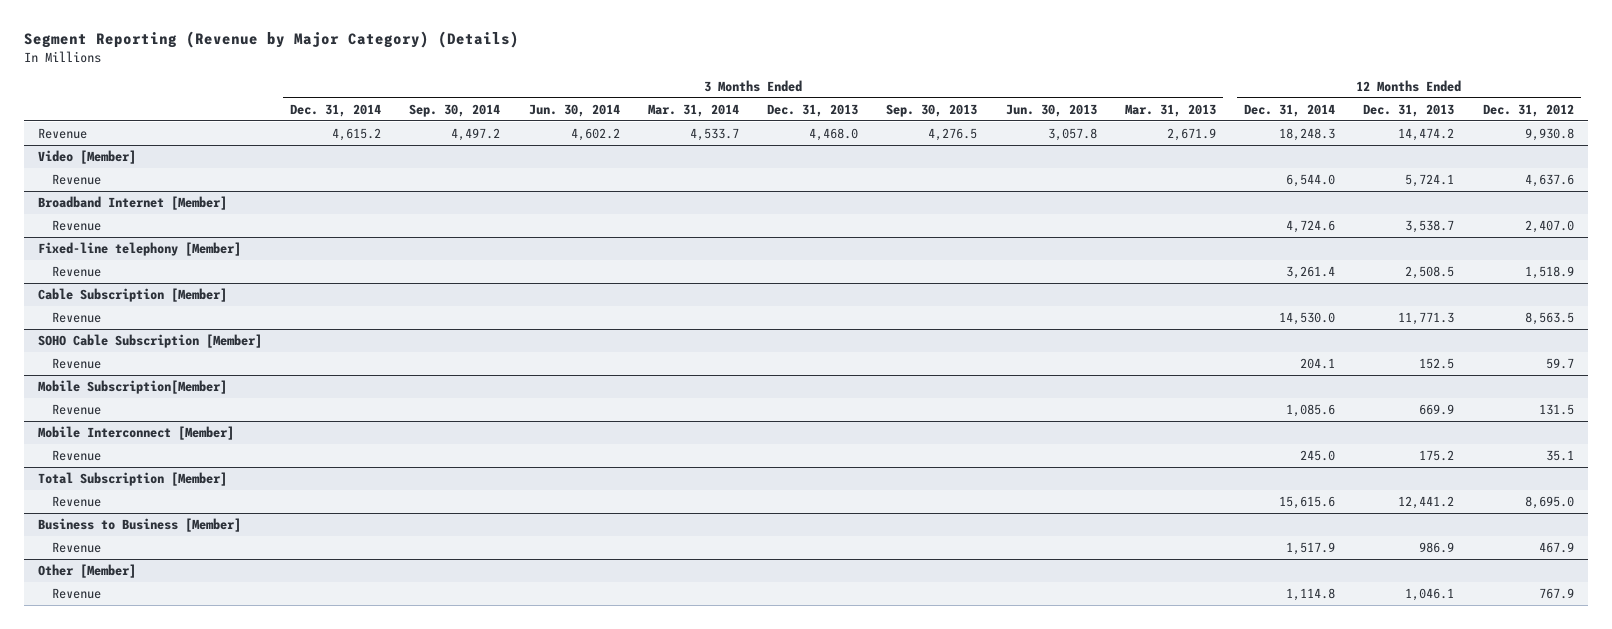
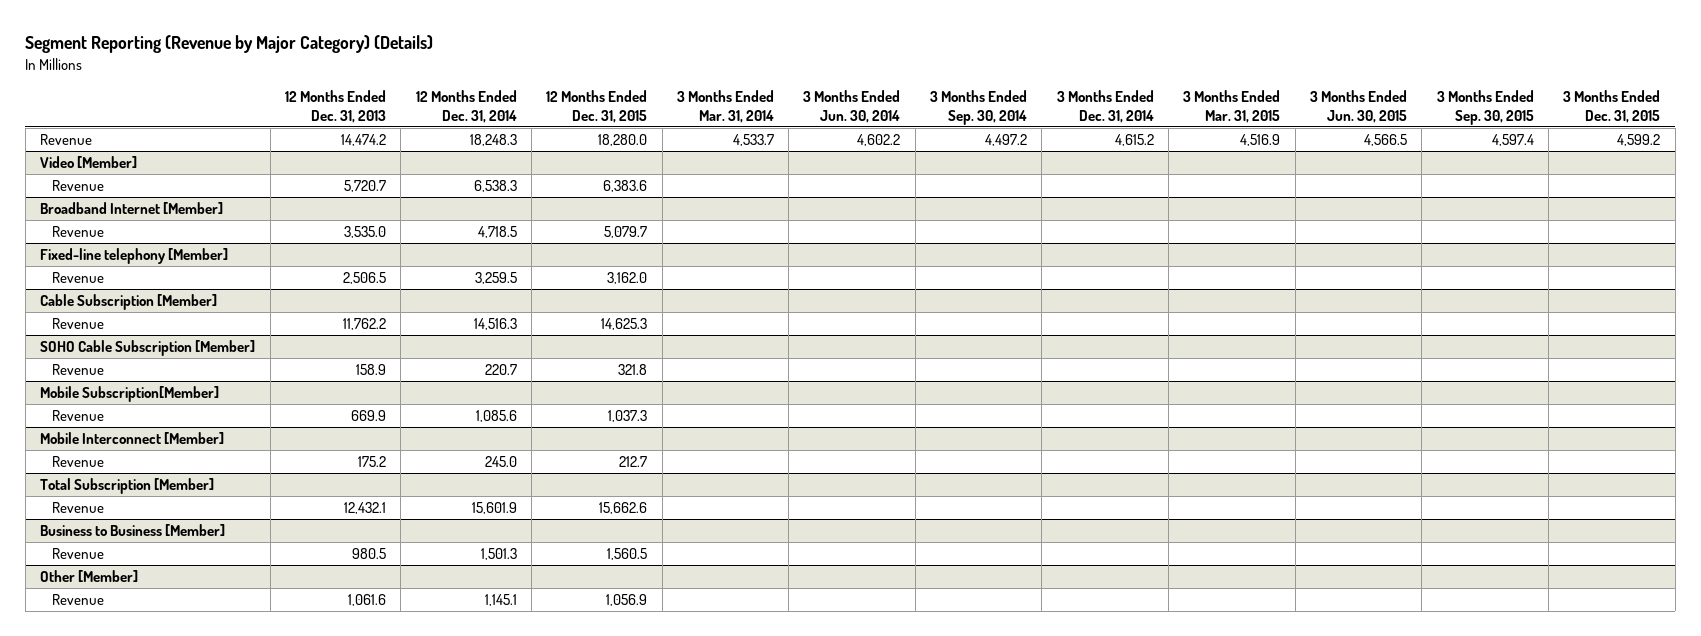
[767,103,859,117] Dec. 31, 2013 -> none
[886,103,978,117] Sep. 30, 2013 -> none
[1005,103,1097,117] Jun. 30, 2013 -> none
[1124,103,1216,117] Mar. 31, 2013 -> none
[1482,103,1574,117] Dec. 31, 2012 -> none
none -> [546,89,648,123] 12 Months Ended Dec. 31, 2015
none -> [1183,89,1281,123] 3 Months Ended Mar. 31, 2015
none -> [1309,89,1407,123] 3 Months Ended Jun. 30, 2015
none -> [1436,89,1534,125] 3 Months Ended Sep. 30, 2015
none -> [1563,89,1661,123] 3 Months Ended Dec. 31, 2015
[1286,174,1336,188] 6,544.0 -> [473,180,517,193] 6,538.3
[1405,174,1455,188] 5,724.1 -> [343,180,386,193] 5,720.7
[1286,220,1336,234] 4,724.6 -> [477,226,517,239] 4,718.5
[1405,220,1455,234] 3,538.7 -> [343,226,386,239] 3,535.0
[1286,266,1336,280] 3,261.4 -> [474,272,517,285] 3,259.5
[1405,266,1455,280] 2,508.5 -> [342,272,386,285] 2,506.5
[1279,312,1336,326] 14,530.0 -> [473,318,517,331] 14,516.3
[1398,312,1455,326] 11,771.3 -> [342,318,386,331] 11,762.2
[1300,358,1336,370] 204.1 -> [484,364,517,376] 220.7
[1419,358,1455,370] 152.5 -> [355,364,386,376] 158.9
[1279,496,1336,510] 15,615.6 -> [471,502,517,515] 15,601.9
[1398,496,1455,510] 12,441.2 -> [343,502,386,515] 12,432.1
[1286,542,1336,556] 1,517.9 -> [480,548,517,561] 1,501.3
[1419,542,1455,554] 986.9 -> [351,548,386,560] 980.5
[1286,588,1336,602] 1,114.8 -> [484,594,517,607] 1,145.1
[1405,588,1455,602] 1,046.1 -> [347,594,386,607] 1,061.6

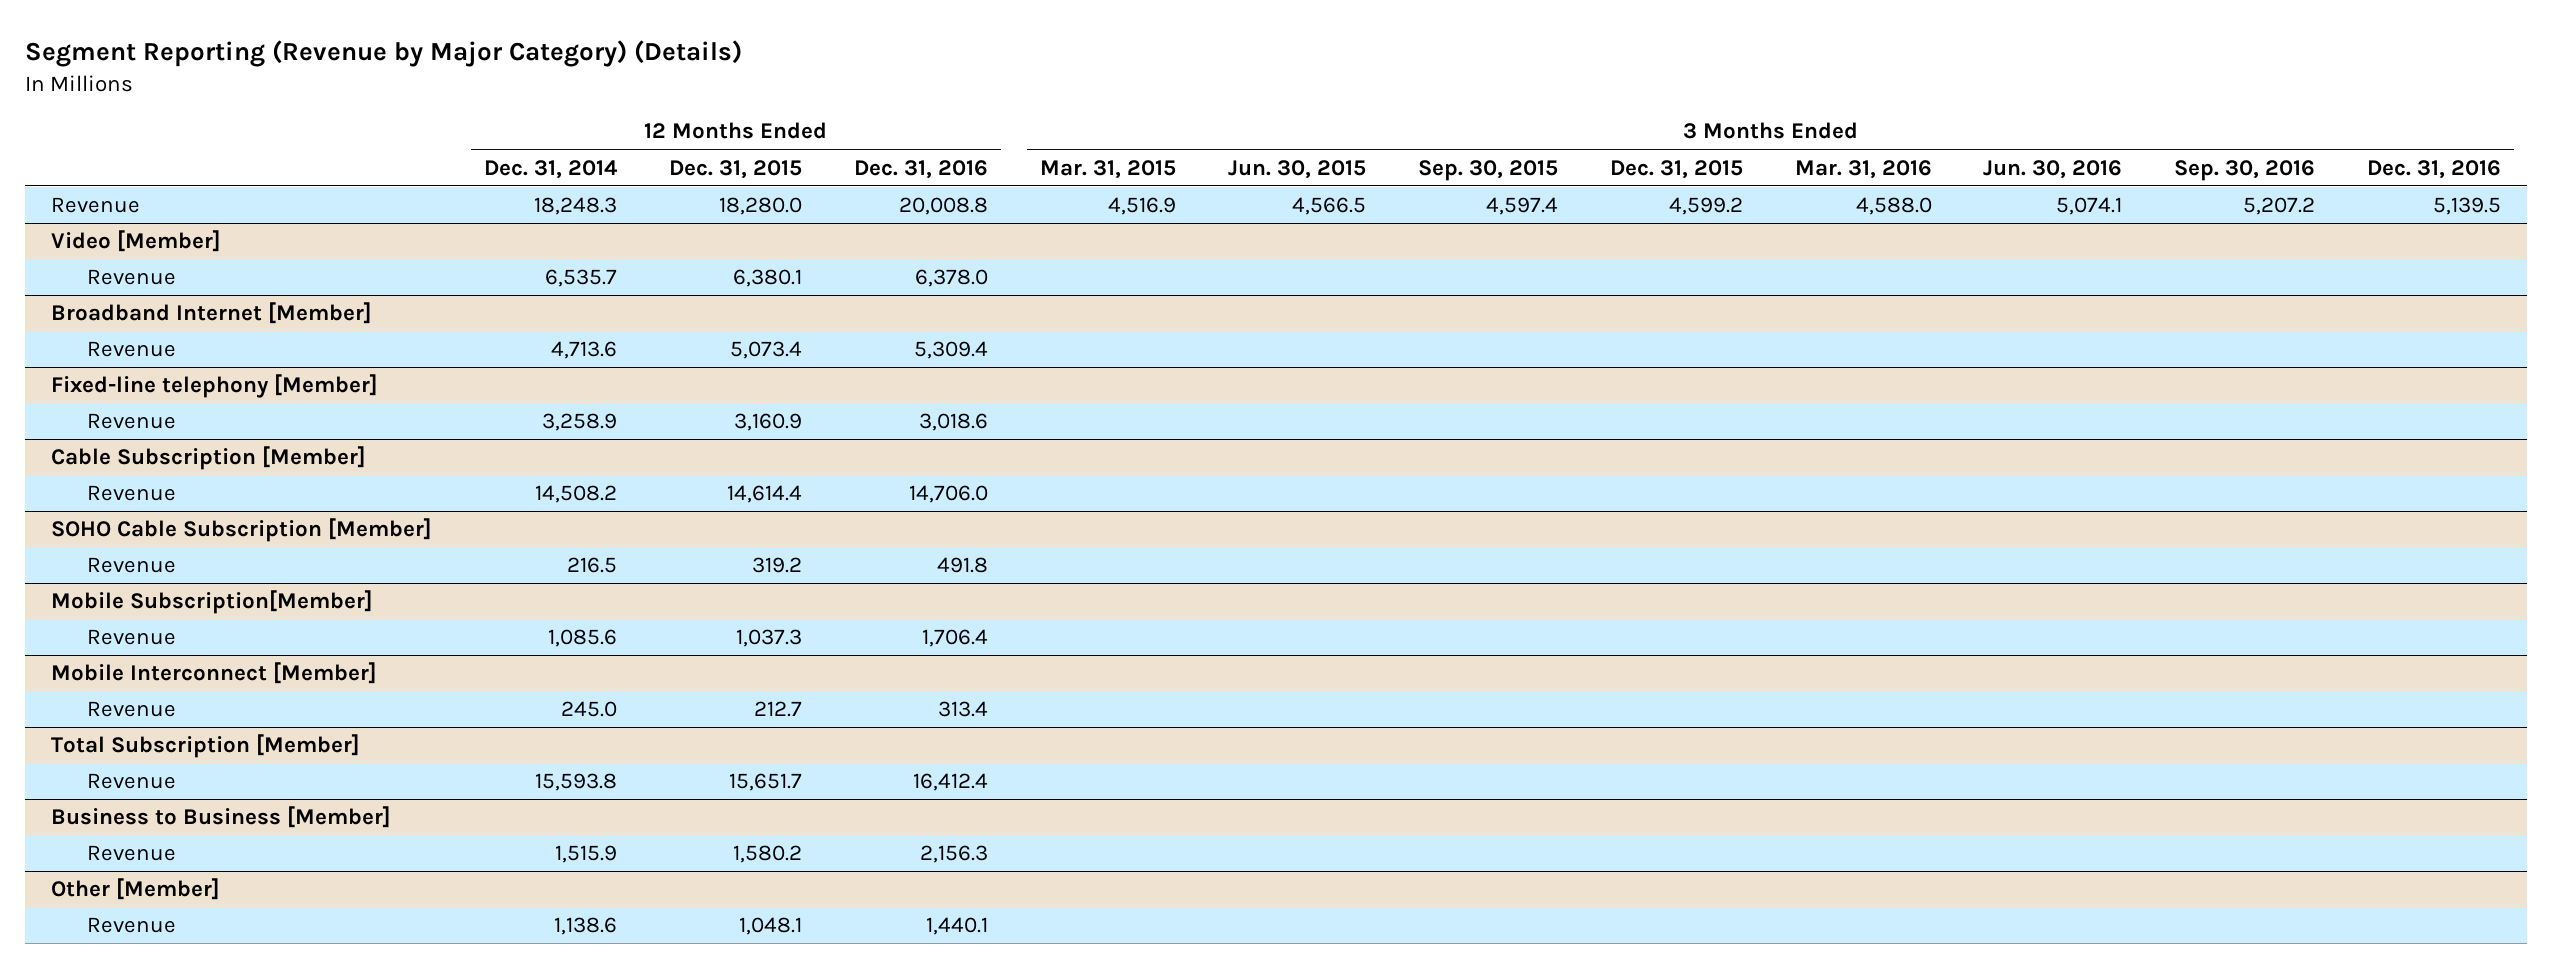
[284,89,386,123] 12 Months Ended Dec. 31, 2013 -> none
[676,89,774,123] 3 Months Ended Mar. 31, 2014 -> none
[803,89,901,123] 3 Months Ended Jun. 30, 2014 -> none
[930,89,1028,125] 3 Months Ended Sep. 30, 2014 -> none
[1056,89,1154,123] 3 Months Ended Dec. 31, 2014 -> none
none -> [853,159,988,179] Dec. 31, 2016
none -> [1794,159,1932,179] Mar. 31, 2016
none -> [1983,159,2123,179] Jun. 30, 2016
none -> [2174,159,2316,181] Sep. 30, 2016
none -> [2367,159,2502,179] Dec. 31, 2016
[473,180,517,193] 6,538.3 -> [545,269,618,288] 6,535.7
[603,180,648,193] 6,383.6 -> [733,269,803,288] 6,380.1
[477,226,517,239] 4,718.5 -> [551,341,618,360] 4,713.6
[604,226,648,239] 5,079.7 -> [730,341,803,360] 5,073.4
[474,272,517,285] 3,259.5 -> [542,413,618,432] 3,258.9
[607,272,648,285] 3,162.0 -> [734,413,803,432] 3,160.9
[473,318,517,331] 14,516.3 -> [535,485,618,504] 14,508.2
[601,318,648,331] 14,625.3 -> [727,485,803,504] 14,614.4
[484,364,517,376] 220.7 -> [567,557,618,574] 216.5
[618,364,648,376] 321.8 -> [752,557,803,574] 319.2
[471,502,517,515] 15,601.9 -> [535,773,618,792] 15,593.8
[599,502,648,515] 15,662.6 -> [729,773,803,792] 15,651.7
[480,548,517,561] 1,501.3 -> [555,845,618,864] 1,515.9
[607,548,648,561] 1,560.5 -> [733,845,803,864] 1,580.2
[484,594,517,607] 1,145.1 -> [554,917,618,936] 1,138.6
[606,594,648,607] 1,056.9 -> [739,917,803,936] 1,048.1

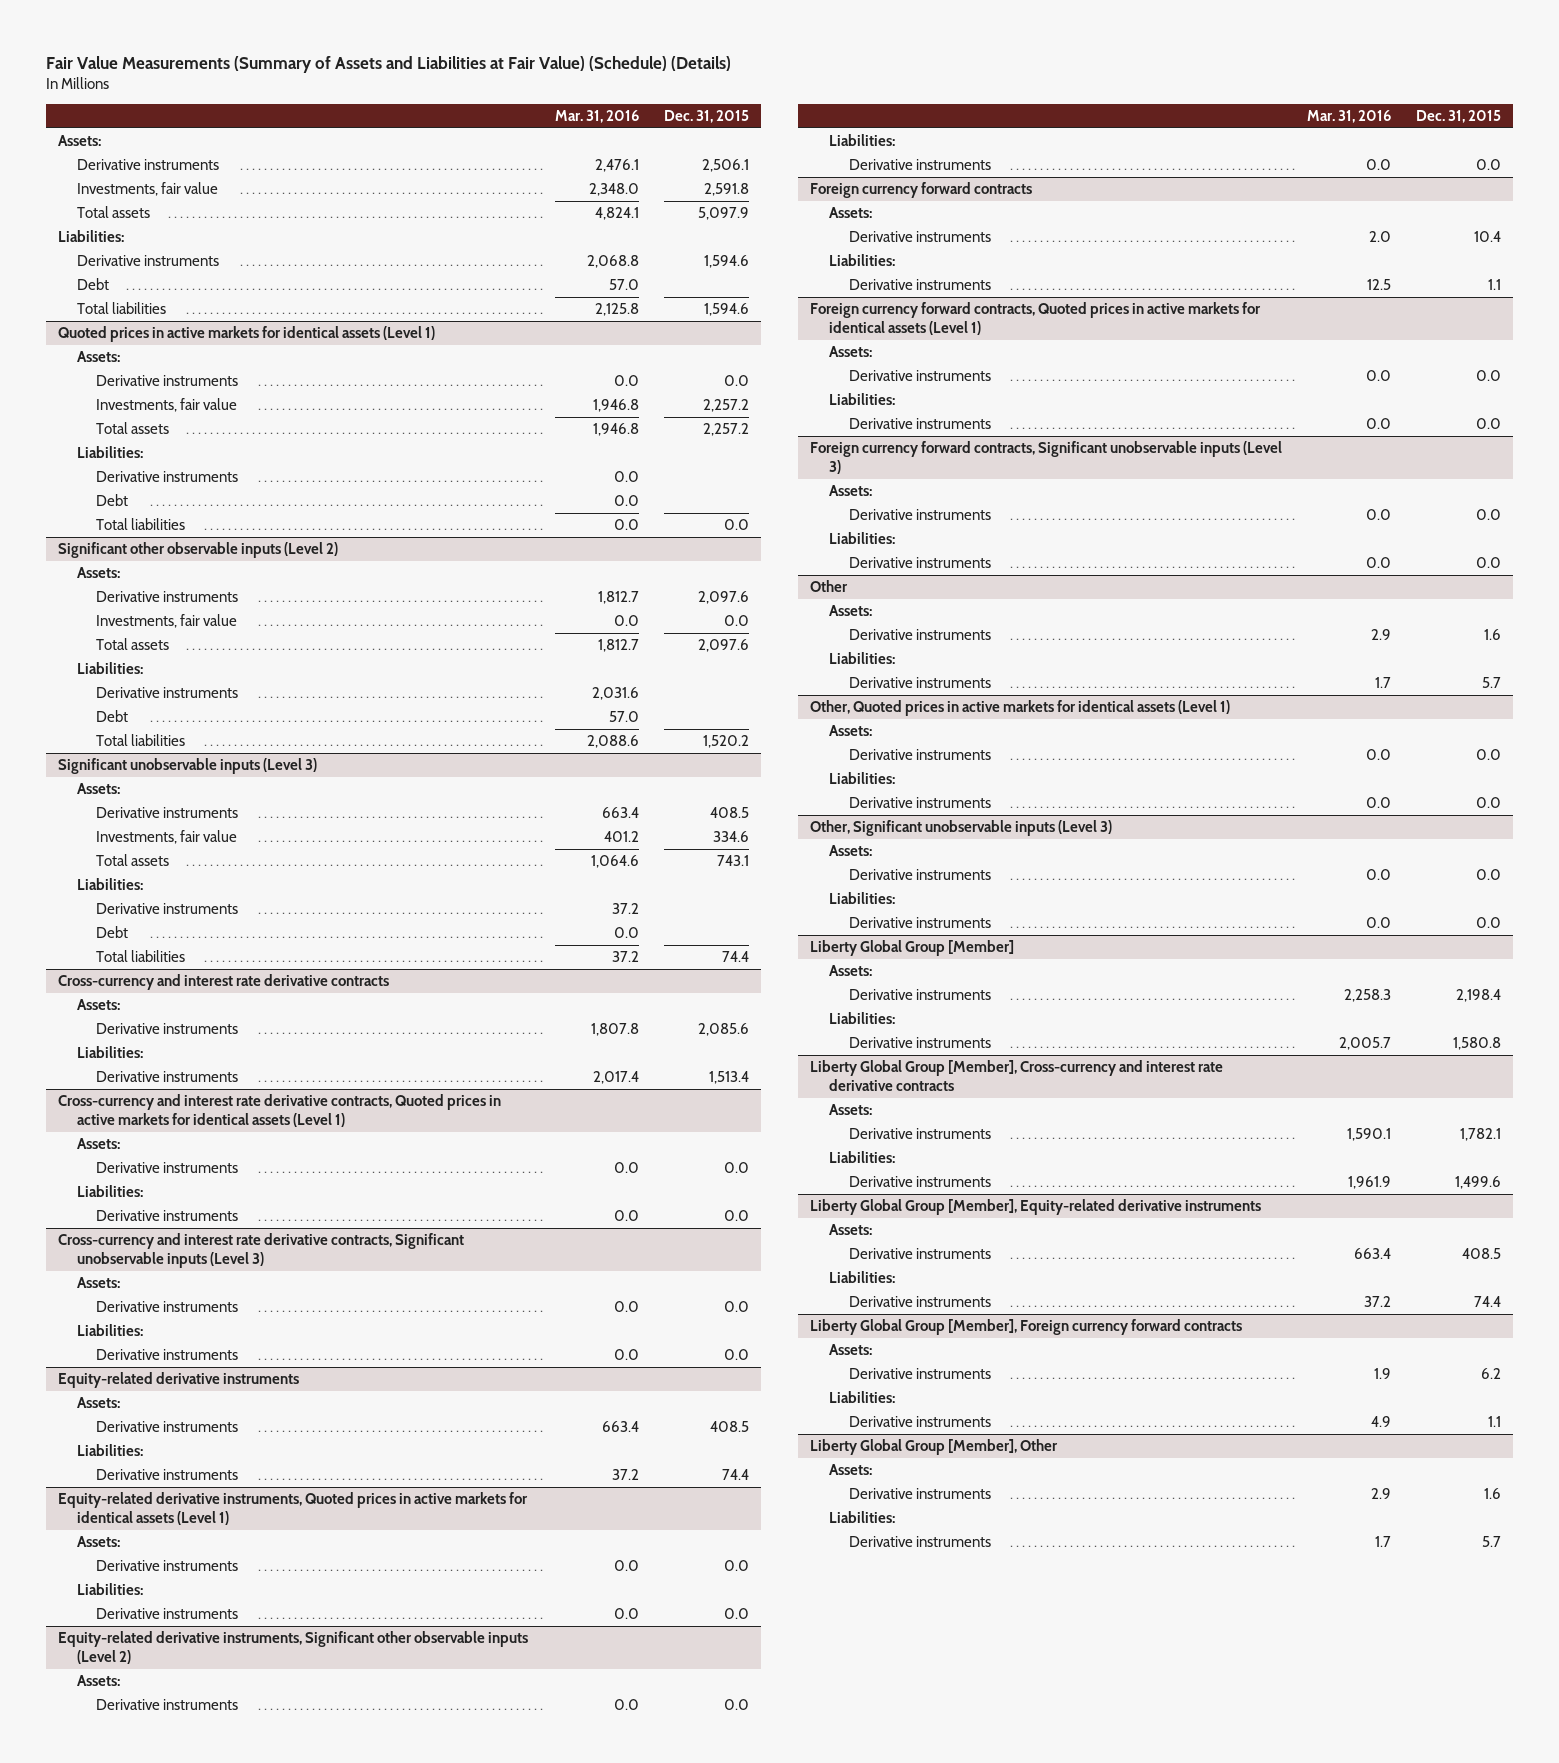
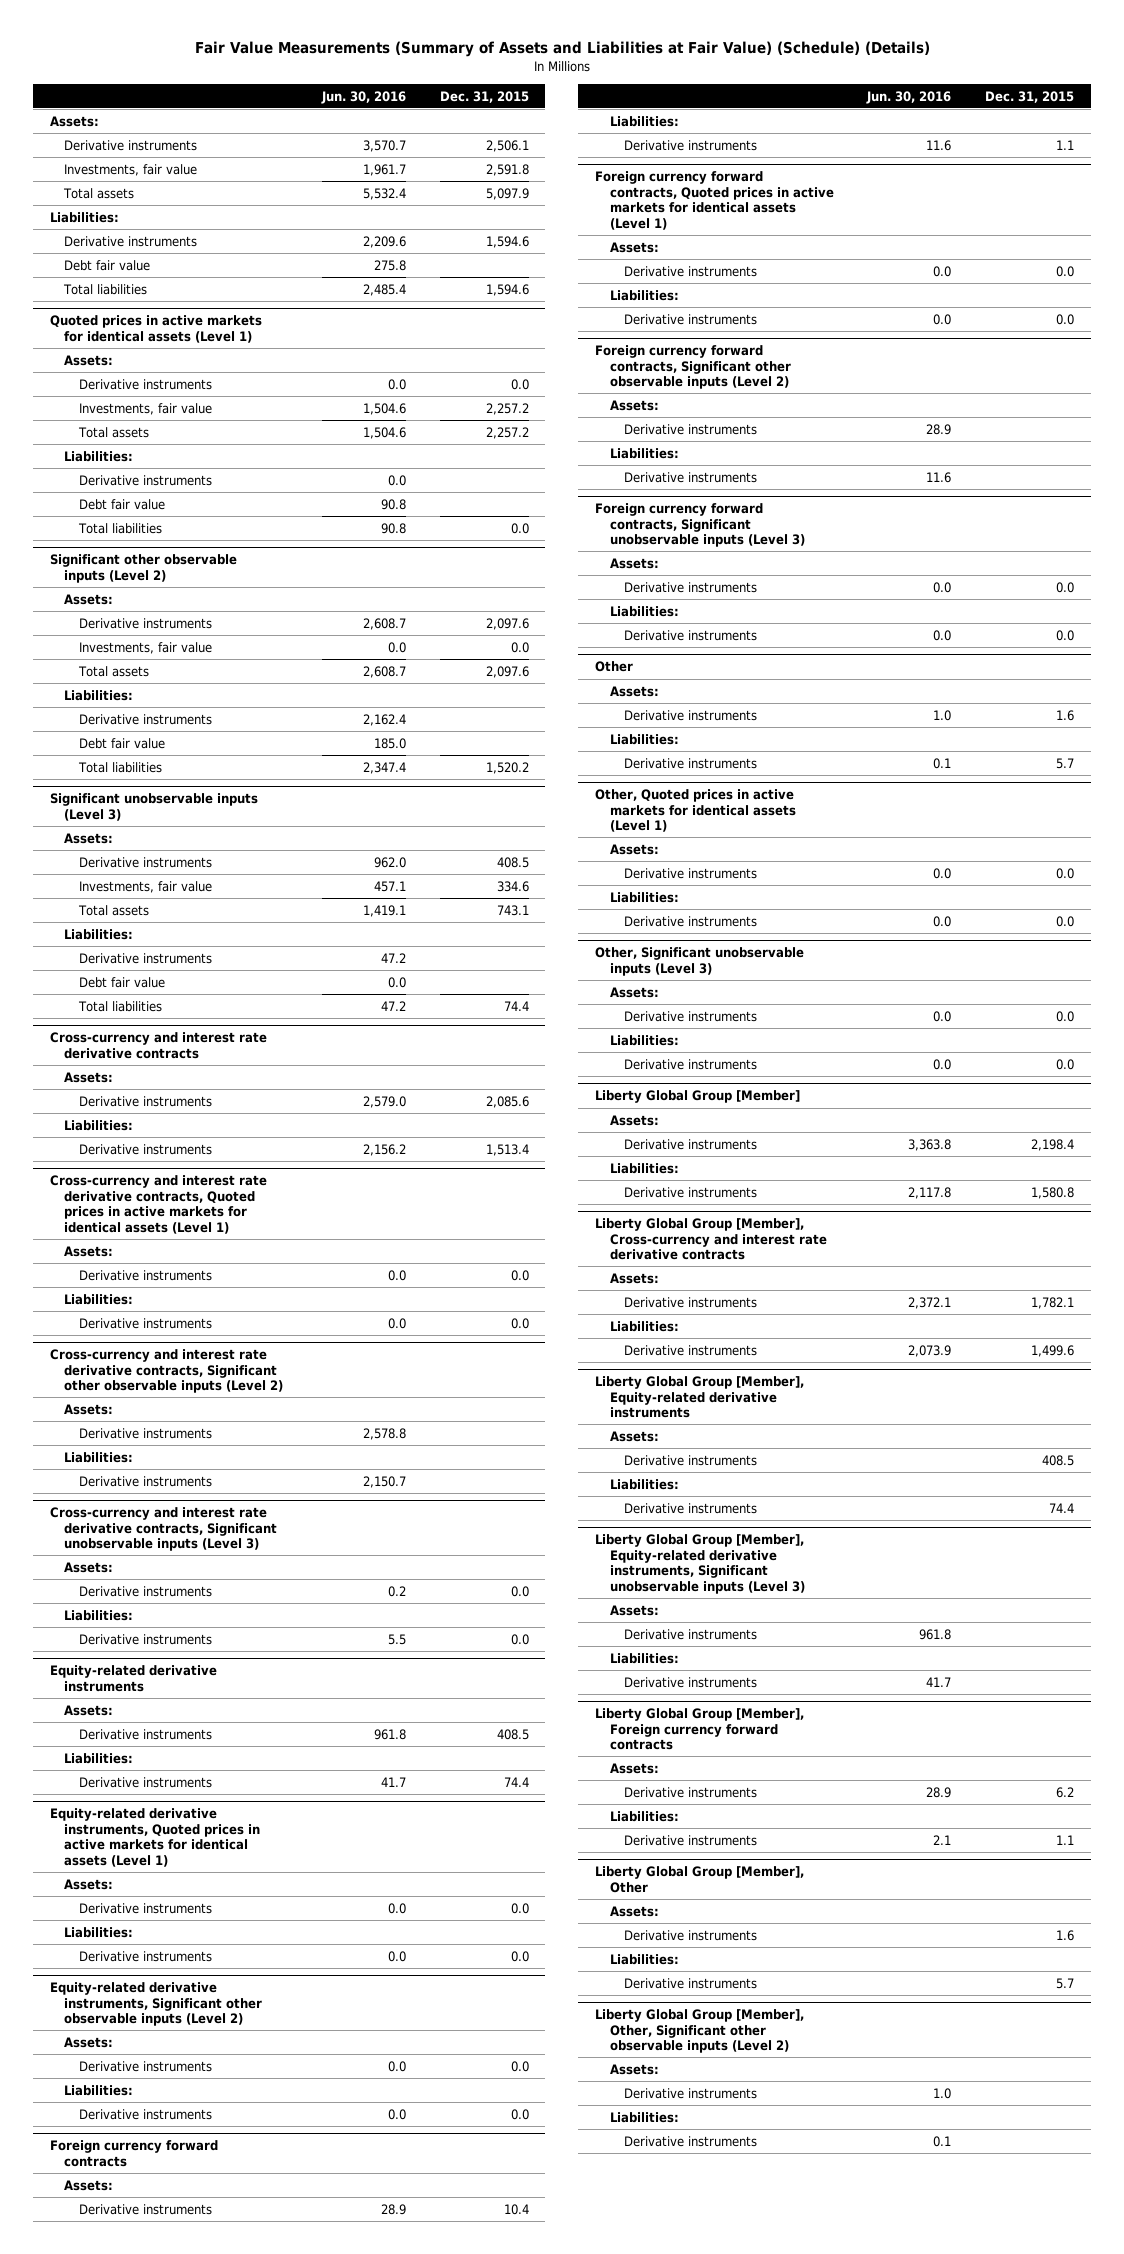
[554,110,639,124] Mar. 31, 2016 -> none
none -> [320,90,406,104] Jun. 30, 2016
[77,278,110,291] Debt -> [64,259,151,271] Debt fair value
[96,494,129,507] Debt -> [78,498,165,510] Debt fair value
[96,710,129,723] Debt -> [78,737,165,749] Debt fair value
[96,926,129,939] Debt -> [78,976,165,988] Debt fair value
none -> [49,1349,284,1394] Cross-currency and interest rate derivative contracts, Significant other observable inputs (Level 2)
none -> [64,1403,114,1415] Assets:
none -> [78,1427,212,1439] Derivative instruments
none -> [64,1451,134,1463] Liabilities:
none -> [78,1475,212,1487] Derivative instruments
none -> [595,345,791,390] Foreign currency forward contracts, Significant other observable inputs (Level 2)
none -> [609,399,659,411] Assets:
none -> [624,423,758,435] Derivative instruments
none -> [609,447,679,459] Liabilities:
none -> [624,471,758,483] Derivative instruments
none -> [595,1534,805,1594] Liberty Global Group [Member], Equity-related derivative instruments, Significant unobservable inputs (Level 3)
none -> [609,1604,659,1616] Assets:
none -> [624,1628,758,1640] Derivative instruments
none -> [609,1652,679,1664] Liabilities:
none -> [624,1676,758,1688] Derivative instruments
none -> [595,2009,805,2054] Liberty Global Group [Member], Other, Significant other observable inputs (Level 2)
none -> [609,2063,659,2075] Assets:
none -> [624,2087,758,2099] Derivative instruments
none -> [609,2111,679,2123] Liabilities:
none -> [624,2135,758,2147] Derivative instruments

